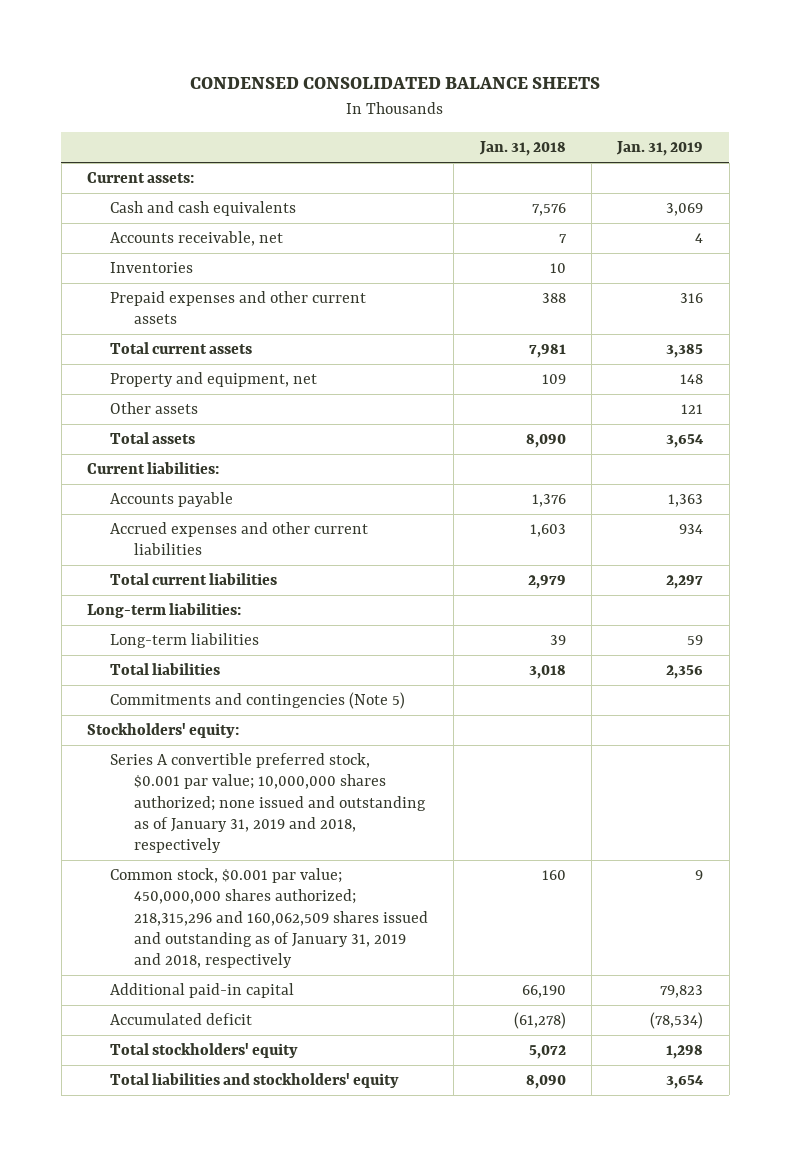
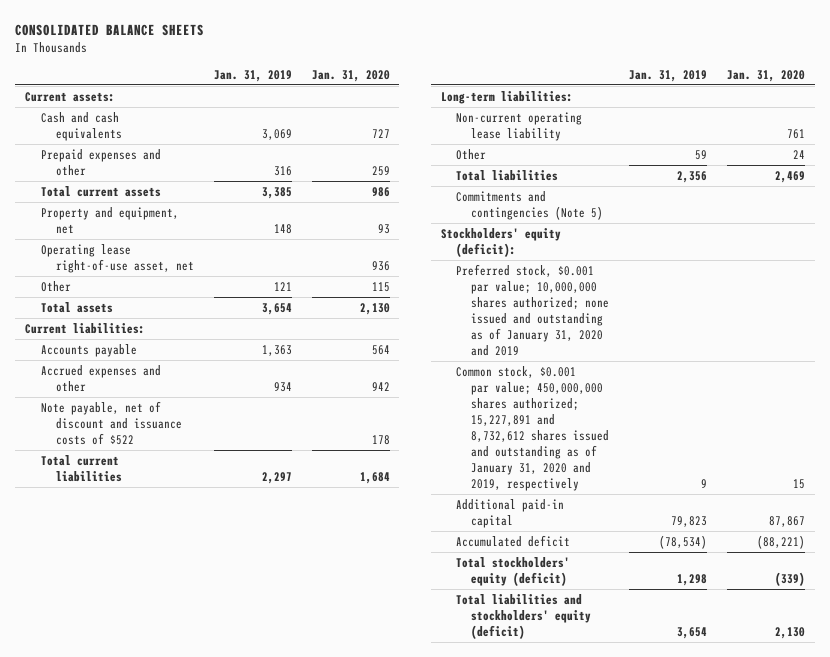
[190,77,601,90] CONDENSED CONSOLIDATED BALANCE SHEETS -> [15,23,205,36] CONSOLIDATED BALANCE SHEETS
[478,141,566,157] Jan. 31, 2018 -> none
none -> [311,69,390,82] Jan. 31, 2020
[110,231,284,247] Accounts receivable, net -> none
[110,262,194,274] Inventories -> none
[110,291,367,325] Prepaid expenses and other current assets -> [40,148,161,176] Prepaid expenses and other
none -> [40,243,194,273] Operating lease right-of-use asset, net
[110,402,199,415] Other assets -> [40,280,71,292] Other
[110,522,369,556] Accrued expenses and other current liabilities -> [40,364,161,392] Accrued expenses and other
none -> [40,400,182,445] Note payable, net of discount and issuance costs of $522
[110,633,260,649] Long-term liabilities -> none
none -> [455,111,582,141] Non-current operating lease liability
none -> [455,148,486,160] Other
[87,723,240,739] Stockholders' equity: -> [440,227,561,257] Stockholders' equity (deficit):
[110,753,426,854] Series A convertible preferred stock, $0.001 par value; 10,000,000 shares authorized; none issued and outstanding as of January 31, 2019 and 2018, respectively -> [455,263,610,357] Preferred stock, $0.001 par value; 10,000,000 shares authorized; none issued and outstanding as of January 31, 2020 and 2019
[110,868,428,969] Common stock, $0.001 par value; 450,000,000 shares authorized; 218,315,296 and 160,062,509 shares issued and outstanding as of January 31, 2019 and 2018, respectively -> [455,365,610,492] Common stock, $0.001 par value; 450,000,000 shares authorized; 15,227,891 and 8,732,612 shares issued and outstanding as of January 31, 2020 and 2019, respectively
[110,1043,299,1059] Total stockholders' equity -> [455,556,570,586] Total stockholders' equity (deficit)
[110,1073,400,1089] Total liabilities and stockholders' equity -> [455,593,592,639] Total liabilities and stockholders' equity (deficit)

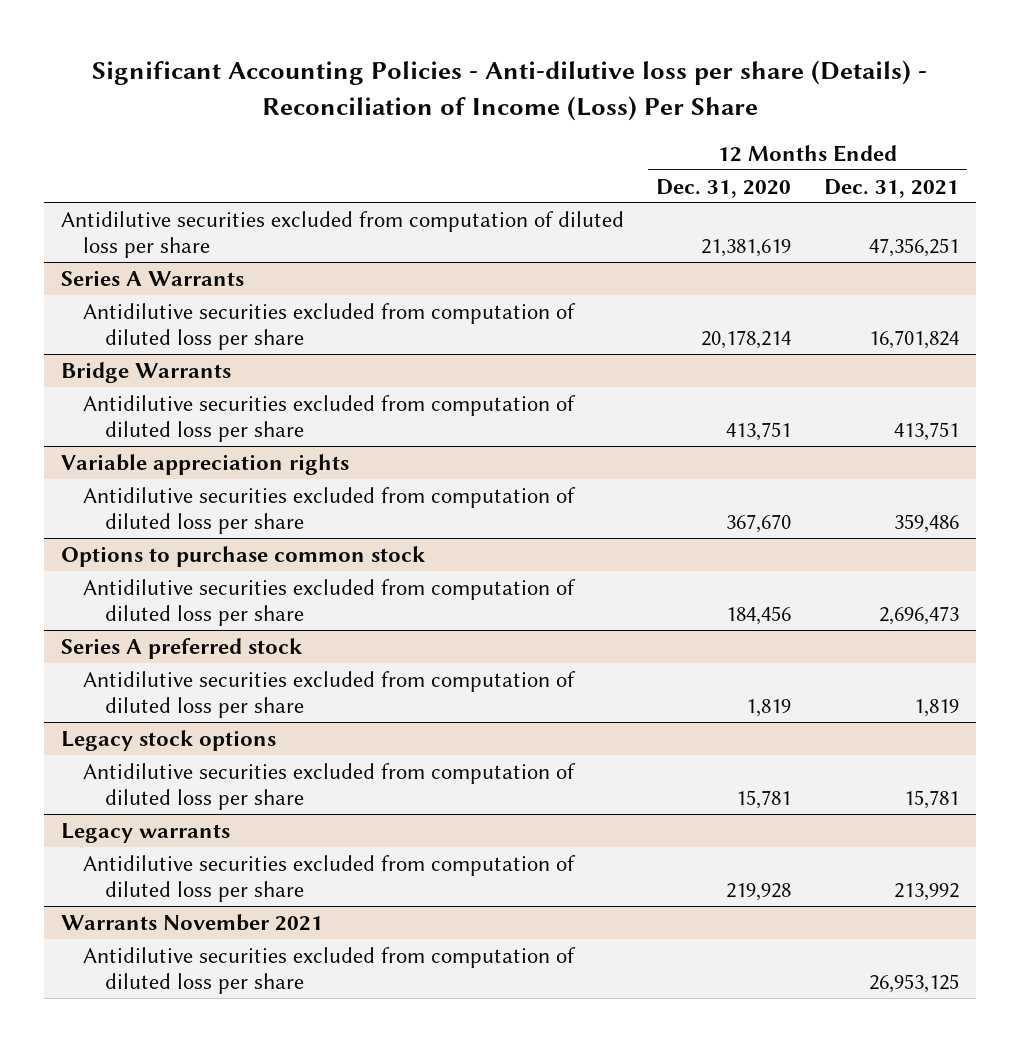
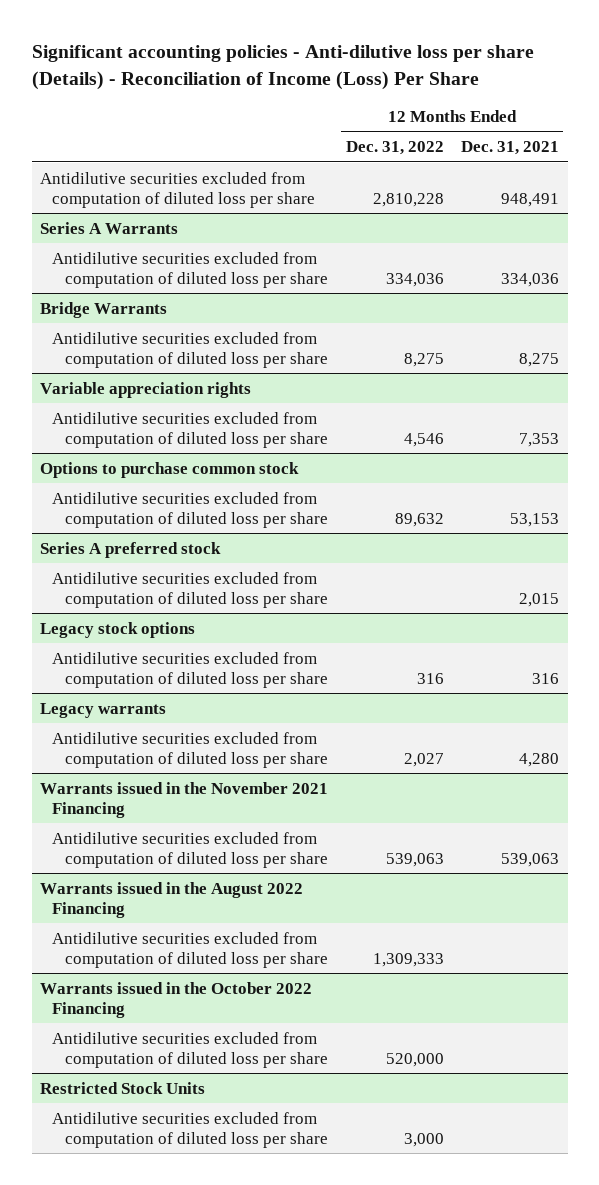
[91,60,927,121] Significant Accounting Policies - Anti-dilutive loss per share (Details) - Reconciliation of Income (Loss) Per Share -> [31,45,534,90] Significant accounting policies - Anti-dilutive loss per share (Details) - Reconciliation of Income (Loss) Per Share
[656,178,792,198] Dec. 31, 2020 -> none
none -> [345,141,444,156] Dec. 31, 2022
[869,238,960,258] 47,356,251 -> [500,192,559,207] 948,491
[869,330,960,350] 16,701,824 -> [500,272,559,287] 334,036
[894,422,960,442] 413,751 -> [518,352,559,367] 8,275
[894,514,960,534] 359,486 -> [518,432,559,447] 7,353
[879,606,960,626] 2,696,473 -> [509,512,559,527] 53,153
[914,699,960,718] 1,819 -> [518,592,559,607] 2,015
[904,790,960,810] 15,781 -> [531,672,559,684] 316
[894,883,960,902] 213,992 -> [518,752,559,767] 4,280
[60,913,323,931] Warrants November 2021 -> [40,781,329,818] Warrants issued in the November 2021 Financing
[869,974,960,994] 26,953,125 -> [500,852,559,867] 539,063
none -> [40,881,304,918] Warrants issued in the August 2022 Financing
none -> [52,931,328,968] Antidilutive securities excluded from computation of diluted loss per share
none -> [40,981,313,1018] Warrants issued in the October 2022 Financing
none -> [52,1031,328,1068] Antidilutive securities excluded from computation of diluted loss per share
none -> [40,1081,206,1094] Restricted Stock Units
none -> [52,1111,328,1148] Antidilutive securities excluded from computation of diluted loss per share

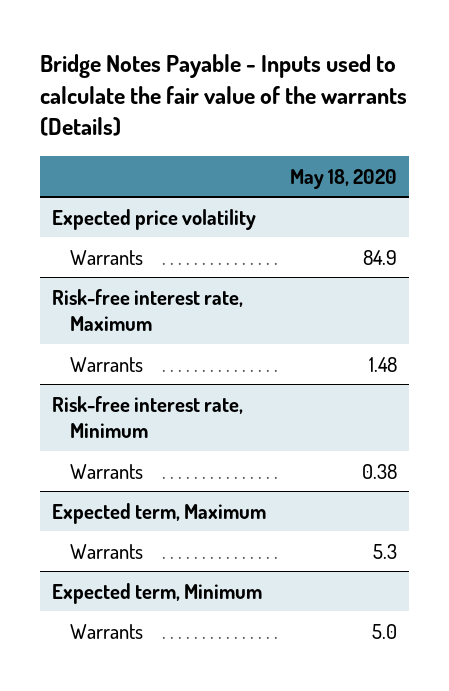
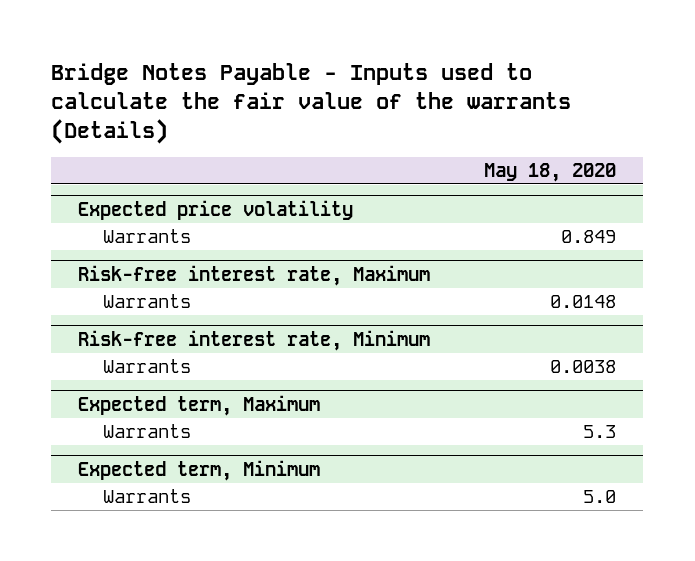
[362,249,397,265] 84.9 -> [561,229,617,243] 0.849
[368,356,397,372] 1.48 -> [550,294,617,308] 0.0148
[361,463,397,479] 0.38 -> [550,359,617,373] 0.0038

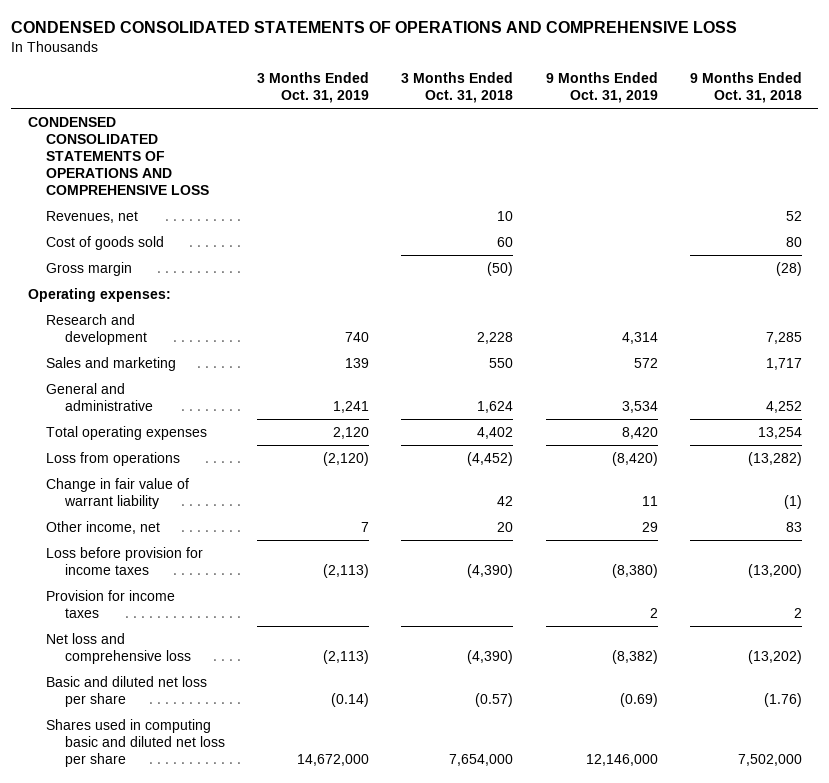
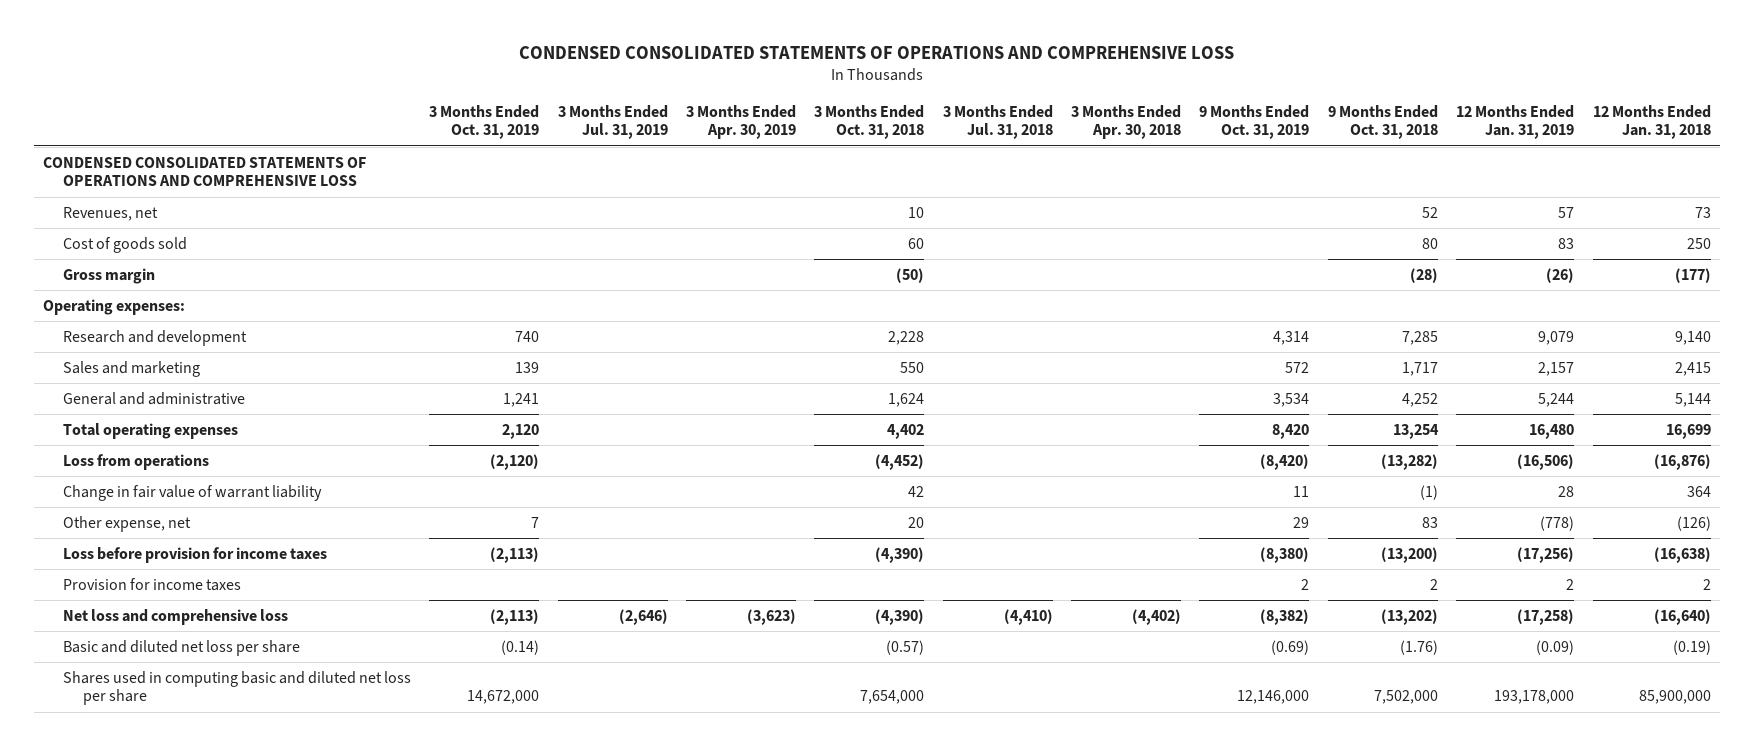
none -> [557,104,668,140] 3 Months Ended Jul. 31, 2019
none -> [686,104,797,140] 3 Months Ended Apr. 30, 2019
none -> [942,104,1053,140] 3 Months Ended Jul. 31, 2018
none -> [1071,104,1182,140] 3 Months Ended Apr. 30, 2018
none -> [1456,104,1575,140] 12 Months Ended Jan. 31, 2019
none -> [1592,104,1711,140] 12 Months Ended Jan. 31, 2018
[46,520,161,534] Other income, net -> [63,515,192,532] Other expense, net

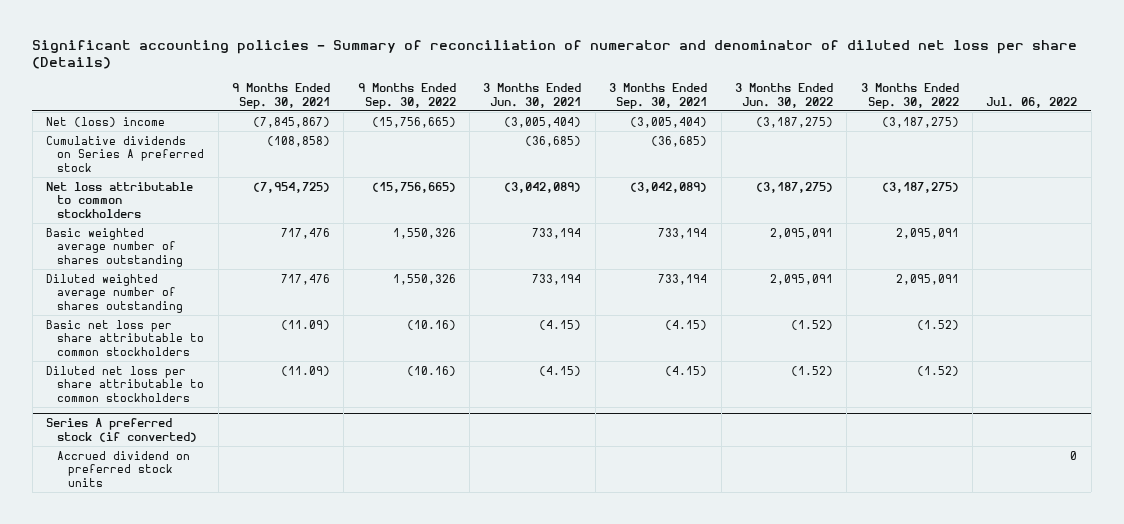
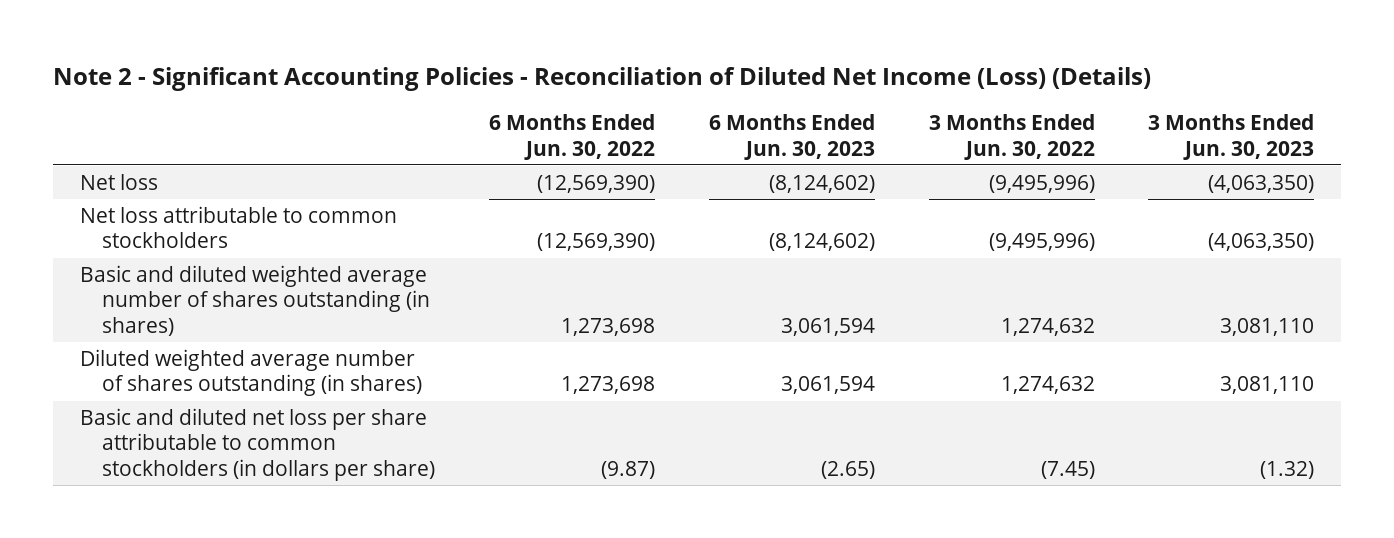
[32,39,1078,70] Significant accounting policies - Summary of reconciliation of numerator and denominator of diluted net loss per share (Details) -> [53,67,1152,92] Note 2 - Significant Accounting Policies - Reconciliation of Diluted Net Income (Loss) (Details)
[232,82,331,109] 9 Months Ended Sep. 30, 2021 -> none
[357,82,456,109] 9 Months Ended Sep. 30, 2022 -> none
[483,82,582,108] 3 Months Ended Jun. 30, 2021 -> none
[609,82,708,109] 3 Months Ended Sep. 30, 2021 -> none
[860,82,959,109] 3 Months Ended Sep. 30, 2022 -> none
[986,96,1078,108] Jul. 06, 2022 -> none
none -> [488,114,655,160] 6 Months Ended Jun. 30, 2022
none -> [708,114,875,160] 6 Months Ended Jun. 30, 2023
none -> [1148,114,1315,160] 3 Months Ended Jun. 30, 2023
[46,135,205,172] Cumulative dividends on Series A preferred stock -> none
[46,365,205,402] Diluted net loss per share attributable to common stockholders -> none
[46,418,198,443] Series A preferred stock (if converted) -> none
[57,450,191,487] Accrued dividend on preferred stock units -> none
[46,116,166,127] Net (loss) income -> [80,174,159,191] Net loss
[755,116,833,128] (3,187,275) -> [988,175,1095,194] (9,495,996)
[755,181,833,193] (3,187,275) -> [988,233,1095,252] (9,495,996)
[46,227,184,267] Basic weighted average number of shares outstanding -> [80,265,431,336] Basic and diluted weighted average number of shares outstanding (in shares)
[769,227,833,239] 2,095,091 -> [1000,317,1095,336] 1,274,632
[46,273,184,313] Diluted weighted average number of shares outstanding -> [80,349,423,397] Diluted weighted average number of shares outstanding (in shares)
[769,273,833,285] 2,095,091 -> [1000,376,1095,395] 1,274,632
[46,319,205,356] Basic net loss per share attributable to common stockholders -> [80,408,436,481] Basic and diluted net loss per share attributable to common stockholders (in dollars per share)
[790,319,833,330] (1.52) -> [1040,460,1095,479] (7.45)

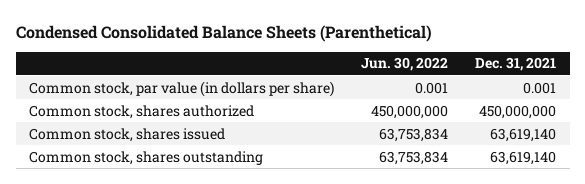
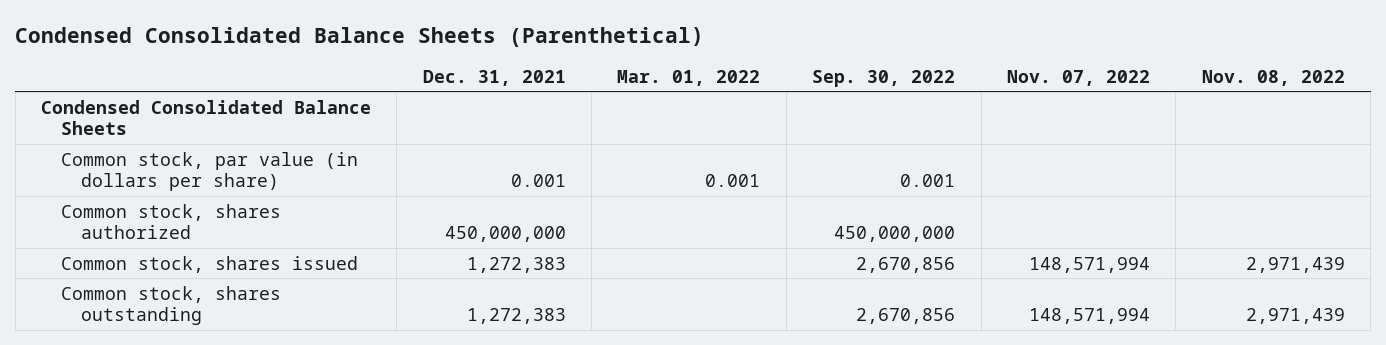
[361,57,449,72] Jun. 30, 2022 -> none
none -> [617,69,761,86] Mar. 01, 2022
none -> [812,69,956,87] Sep. 30, 2022
none -> [1007,69,1151,86] Nov. 07, 2022
none -> [1201,69,1345,86] Nov. 08, 2022
none -> [40,99,371,135] Condensed Consolidated Balance Sheets
[490,127,557,142] 63,619,140 -> [466,256,566,273] 1,272,383
[490,150,557,165] 63,619,140 -> [466,307,566,324] 1,272,383

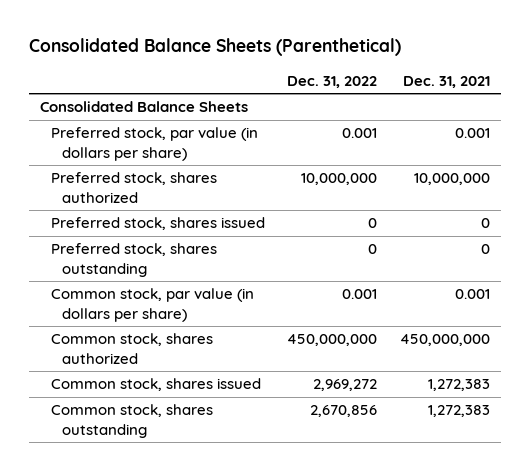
[15,27,705,48] Condensed Consolidated Balance Sheets (Parenthetical) -> [28,38,401,57] Consolidated Balance Sheets (Parenthetical)
[617,69,761,86] Mar. 01, 2022 -> none
[812,69,956,87] Sep. 30, 2022 -> none
[1007,69,1151,86] Nov. 07, 2022 -> none
[1201,69,1345,86] Nov. 08, 2022 -> none
none -> [287,75,378,88] Dec. 31, 2022
[40,99,371,135] Condensed Consolidated Balance Sheets -> [39,101,248,113] Consolidated Balance Sheets
none -> [50,127,258,161] Preferred stock, par value (in dollars per share)
none -> [50,172,217,203] Preferred stock, shares authorized
none -> [50,217,265,231] Preferred stock, shares issued
none -> [50,243,217,277] Preferred stock, shares outstanding

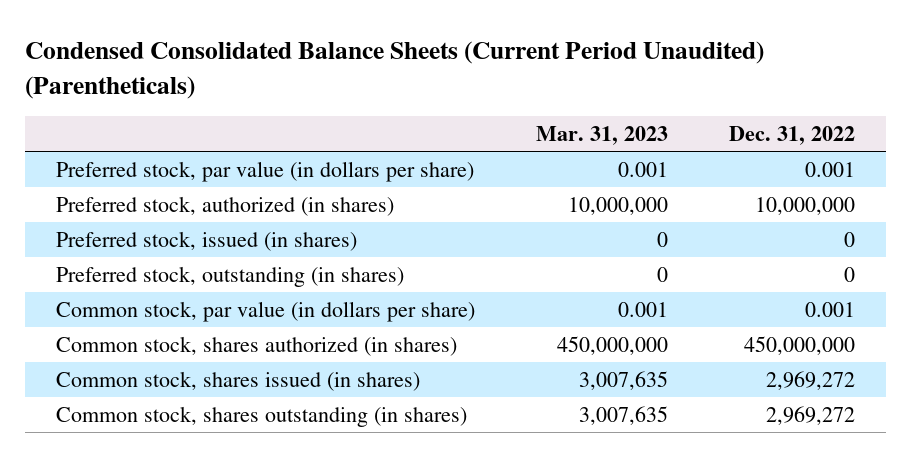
[28,38,401,57] Consolidated Balance Sheets (Parenthetical) -> [24,41,764,99] Condensed Consolidated Balance Sheets (Current Period Unaudited) (Parentheticals)
[402,75,490,88] Dec. 31, 2021 -> none
none -> [535,126,668,146] Mar. 31, 2023
[39,101,248,113] Consolidated Balance Sheets -> none
[50,172,217,203] Preferred stock, shares authorized -> [55,195,394,216] Preferred stock, authorized (in shares)
[50,217,265,231] Preferred stock, shares issued -> [55,230,357,251] Preferred stock, issued (in shares)
[50,243,217,277] Preferred stock, shares outstanding -> [55,265,404,287] Preferred stock, outstanding (in shares)
[50,333,213,364] Common stock, shares authorized -> [55,335,457,356] Common stock, shares authorized (in shares)
[50,378,261,392] Common stock, shares issued -> [55,370,420,391] Common stock, shares issued (in shares)
[50,404,213,438] Common stock, shares outstanding -> [55,405,467,427] Common stock, shares outstanding (in shares)
[310,405,378,418] 2,670,856 -> [766,405,856,425] 2,969,272

